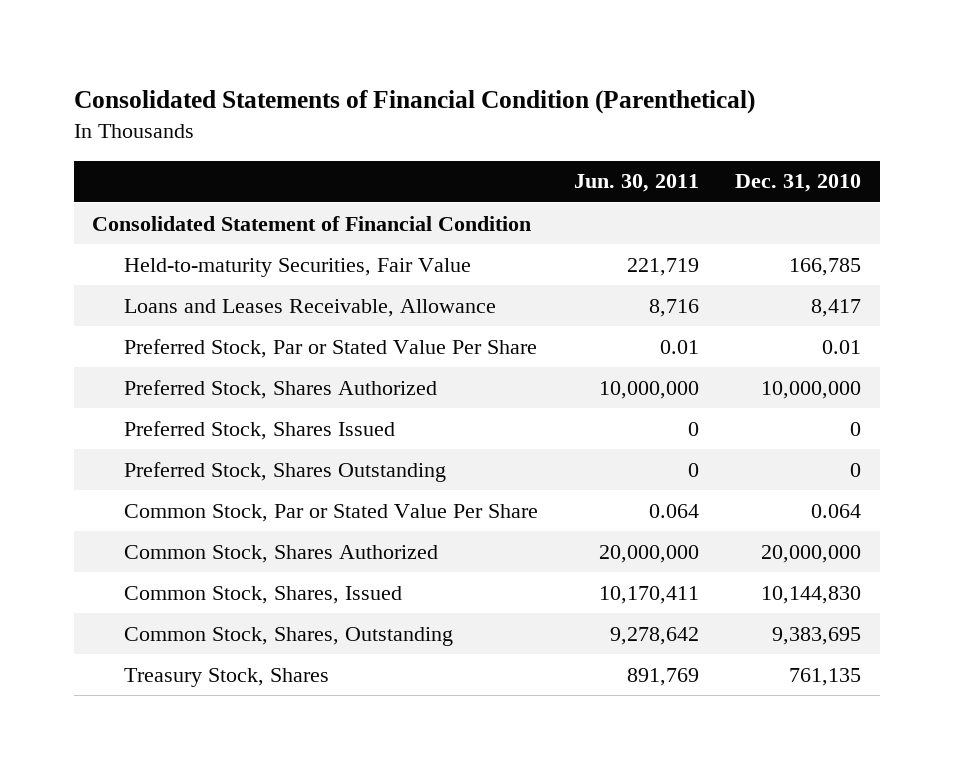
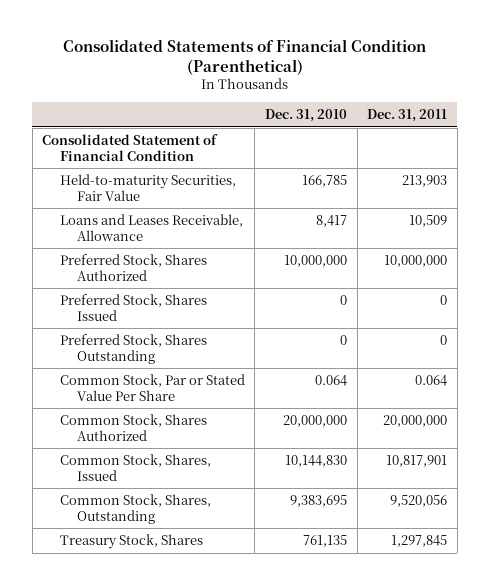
[574,174,700,193] Jun. 30, 2011 -> none
none -> [367,109,448,123] Dec. 31, 2011
[123,338,537,358] Preferred Stock, Par or Stated Value Per Share -> none

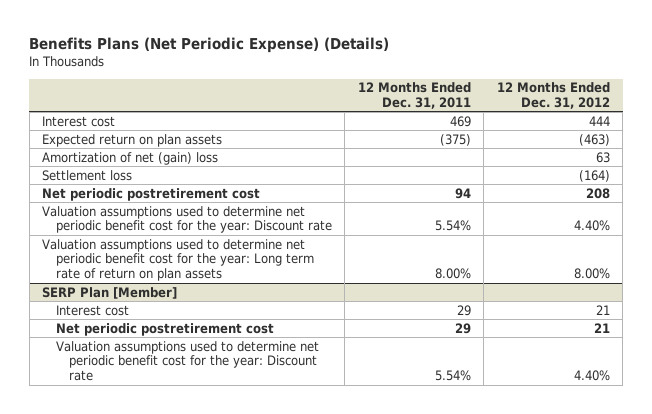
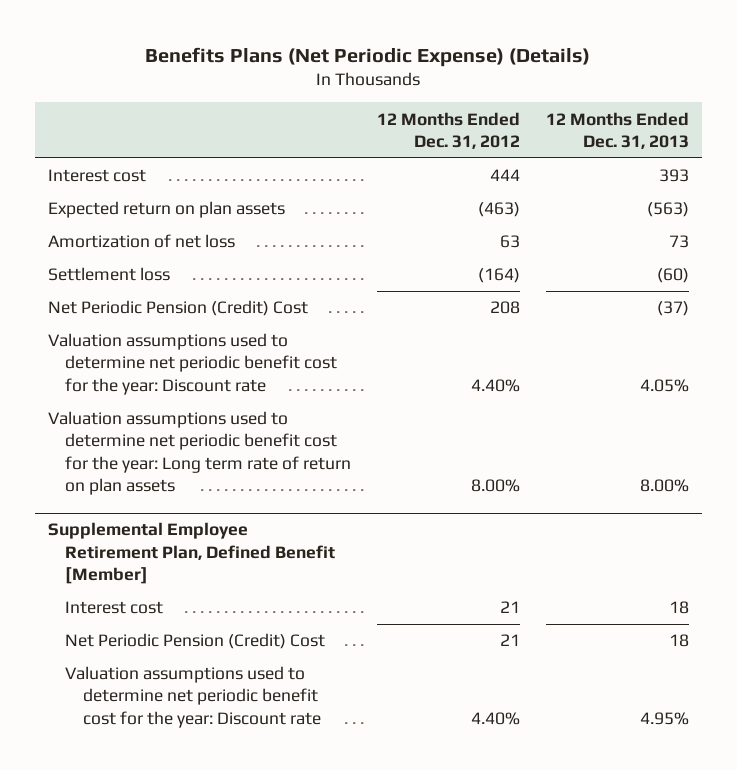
[357,82,471,110] 12 Months Ended Dec. 31, 2011 -> none
none -> [545,111,689,149] 12 Months Ended Dec. 31, 2013
[42,151,219,165] Amortization of net (gain) loss -> [47,234,235,249] Amortization of net loss
[42,187,261,201] Net periodic postretirement cost -> [47,300,308,317] Net Periodic Pension (Credit) Cost
[42,286,178,299] SERP Plan [Member] -> none
none -> [47,522,336,585] Supplemental Employee Retirement Plan, Defined Benefit [Member]
[55,322,274,336] Net periodic postretirement cost -> [65,633,326,650] Net Periodic Pension (Credit) Cost

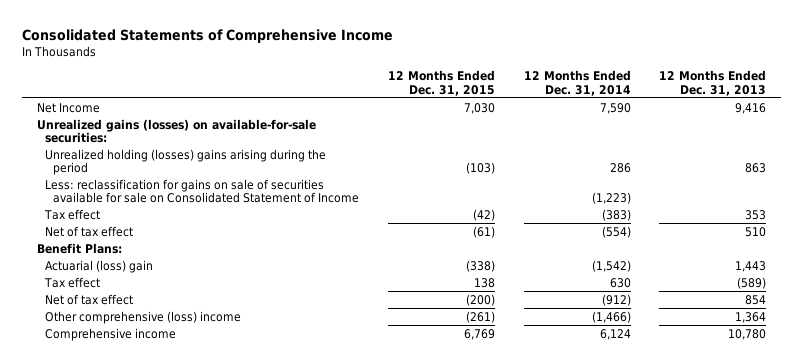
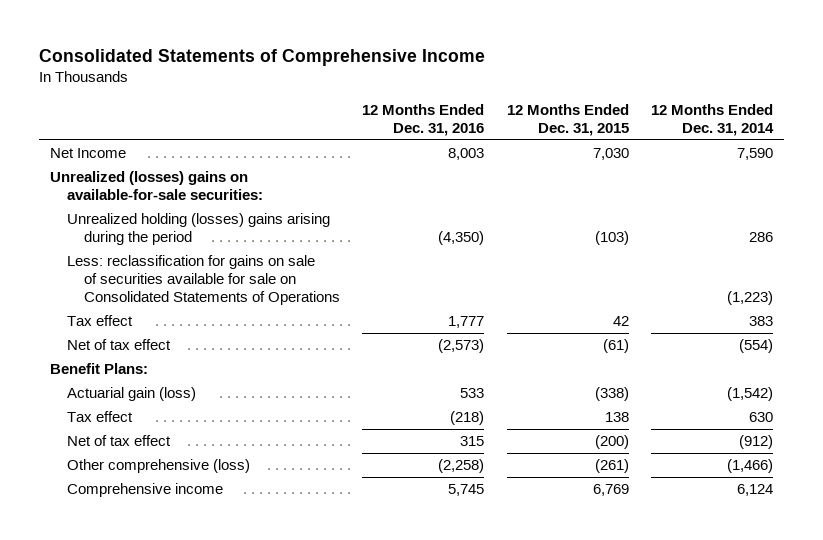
[659,70,767,96] 12 Months Ended Dec. 31, 2013 -> none
none -> [362,103,485,136] 12 Months Ended Dec. 31, 2016
[36,118,316,144] Unrealized gains (losses) on available-for-sale securities: -> [49,171,263,201] Unrealized (losses) gains on available-for-sale securities:
[44,178,360,204] Less: reclassification for gains on sale of securities available for sale on Consolidated Statement of Income -> [66,255,340,306] Less: reclassification for gains on sale of securities available for sale on Consolidated Statements of Operations
[472,208,495,221] (42) -> [612,316,629,327] 42
[601,208,631,221] (383) -> [749,316,774,327] 383
[44,259,153,273] Actuarial (loss) gain -> [66,387,196,402] Actuarial gain (loss)
[44,310,241,324] Other comprehensive (loss) income -> [66,459,250,474] Other comprehensive (loss)

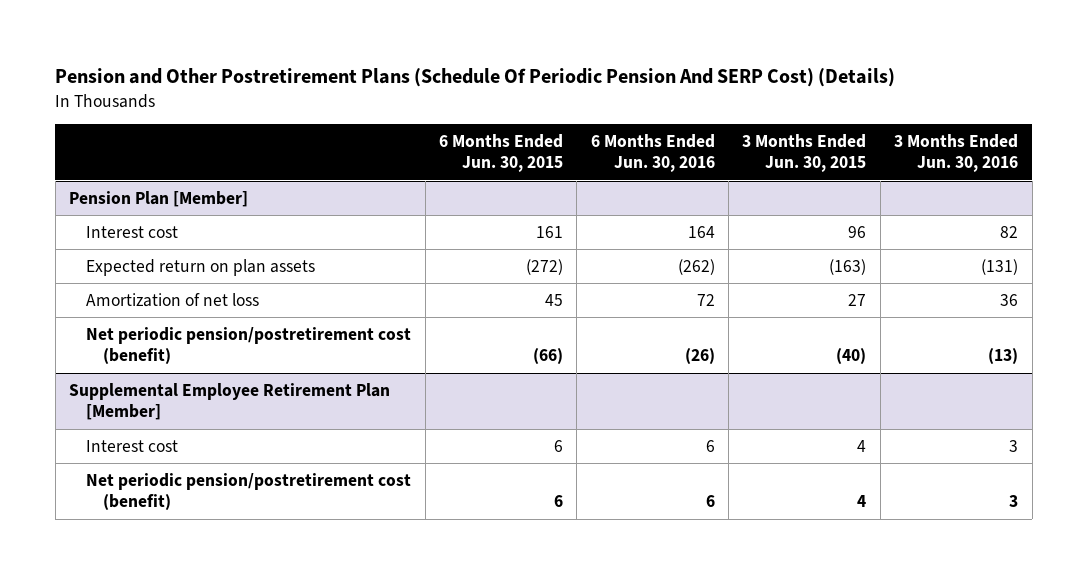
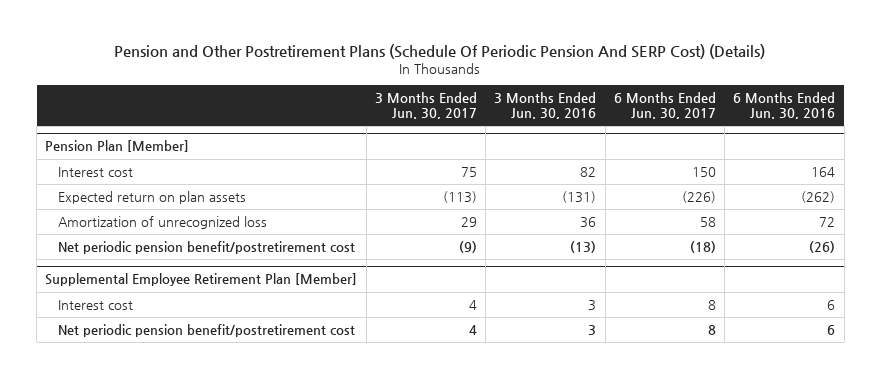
[438,133,563,173] 6 Months Ended Jun. 30, 2015 -> none
[742,133,867,173] 3 Months Ended Jun. 30, 2015 -> none
none -> [374,91,477,120] 3 Months Ended Jun. 30, 2017
none -> [613,91,716,120] 6 Months Ended Jun. 30, 2017
[86,292,260,307] Amortization of net loss -> [57,215,267,229] Amortization of unrecognized loss
[86,326,412,365] Net periodic pension/postretirement cost (benefit) -> [57,240,355,254] Net periodic pension benefit/postretirement cost
[86,472,412,511] Net periodic pension/postretirement cost (benefit) -> [57,323,355,337] Net periodic pension benefit/postretirement cost

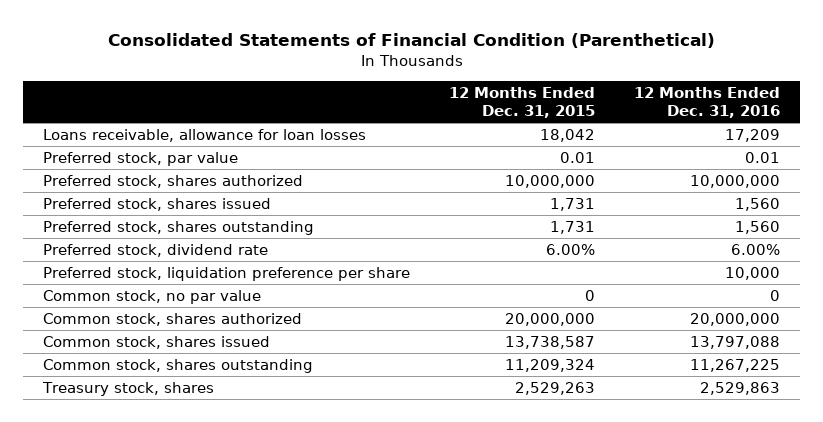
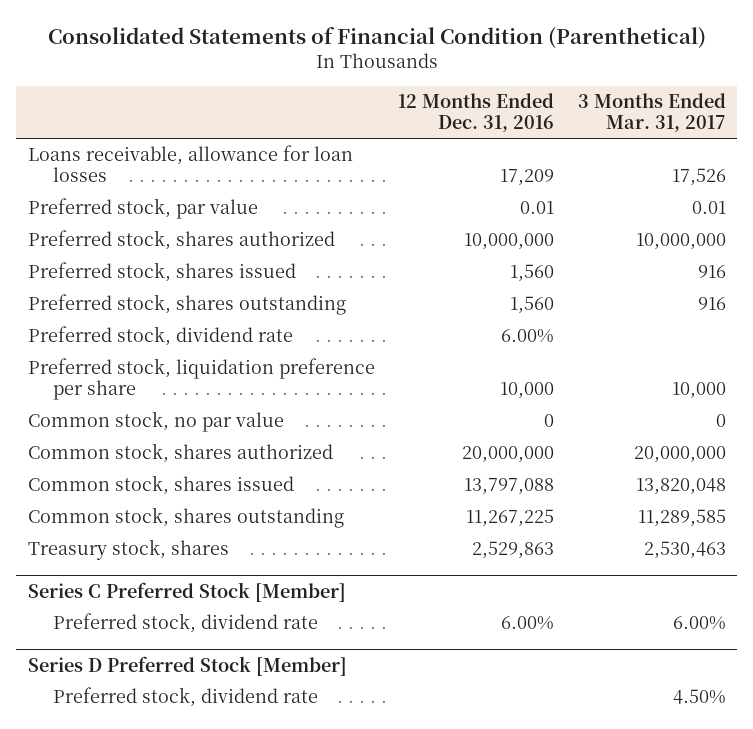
[449,86,596,119] 12 Months Ended Dec. 31, 2015 -> none
none -> [577,92,726,133] 3 Months Ended Mar. 31, 2017
none -> [27,581,346,602] Series C Preferred Stock [Member]
none -> [53,613,319,634] Preferred stock, dividend rate
none -> [27,655,347,676] Series D Preferred Stock [Member]
none -> [53,687,319,708] Preferred stock, dividend rate

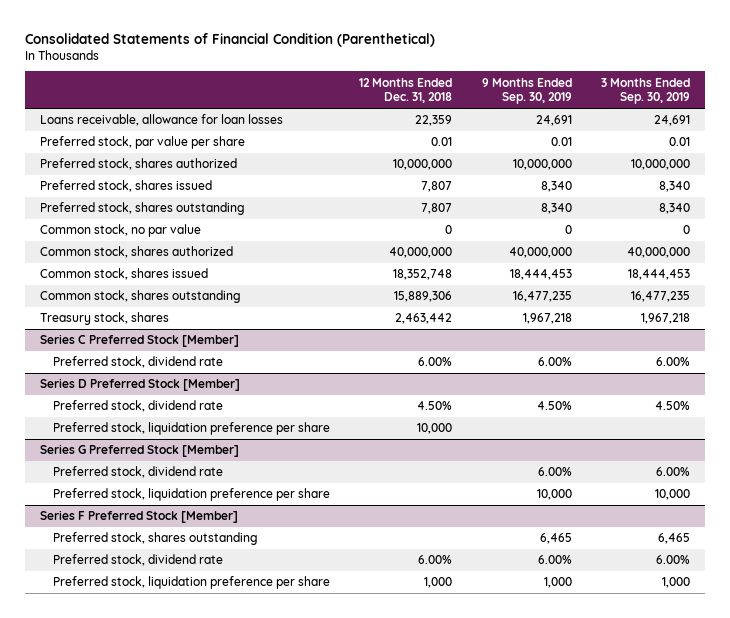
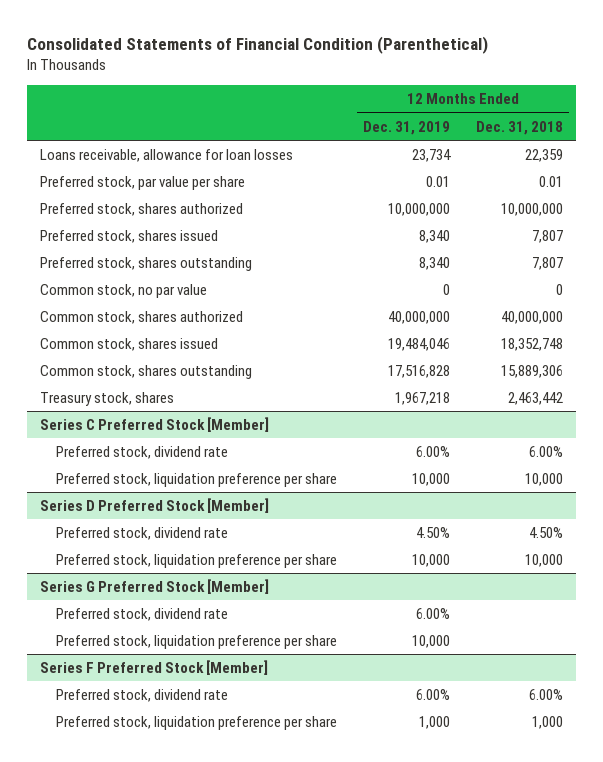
[481,77,572,105] 9 Months Ended Sep. 30, 2019 -> none
[600,77,690,105] 3 Months Ended Sep. 30, 2019 -> none
none -> [363,120,451,135] Dec. 31, 2019
none -> [56,472,338,487] Preferred stock, liquidation preference per share
[52,532,258,546] Preferred stock, shares outstanding -> none

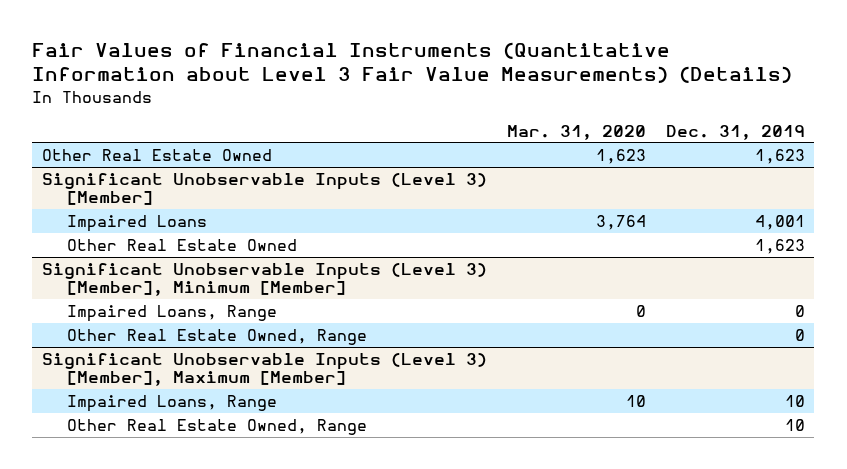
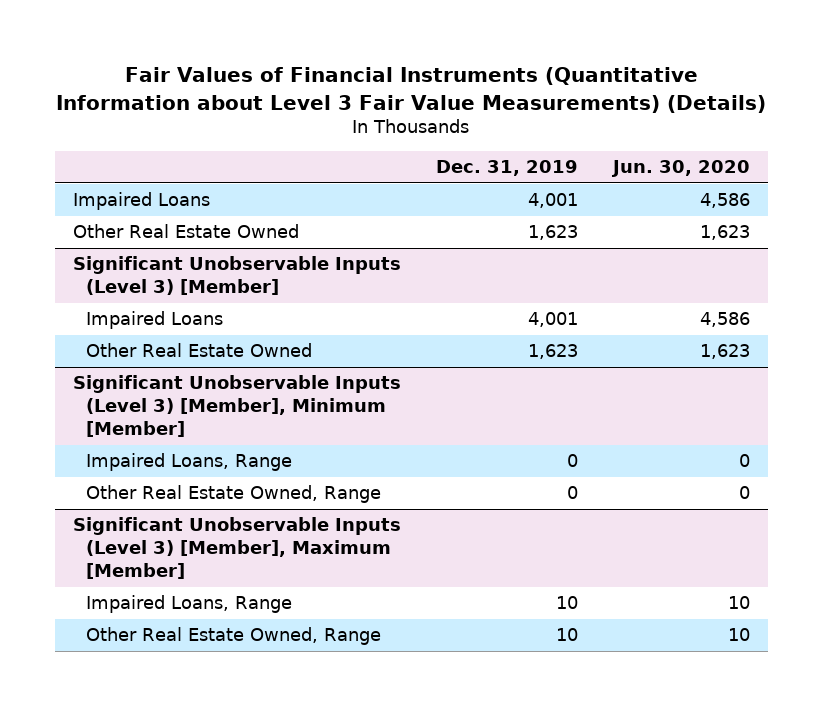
[506,124,646,140] Mar. 31, 2020 -> none
none -> [611,160,751,178] Jun. 30, 2020
none -> [72,192,210,211] Impaired Loans

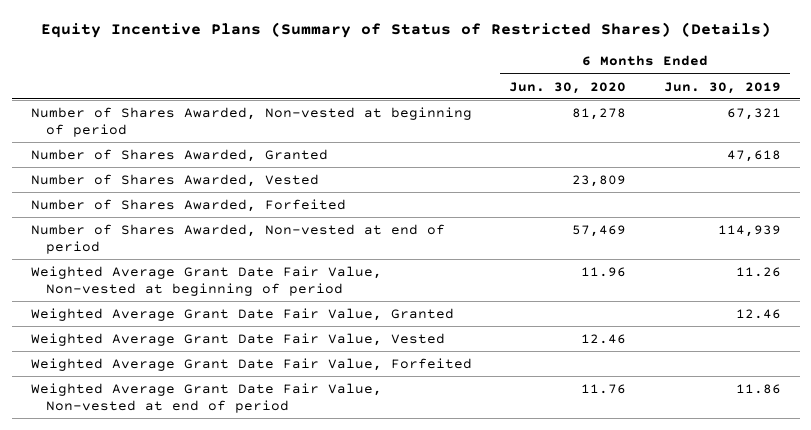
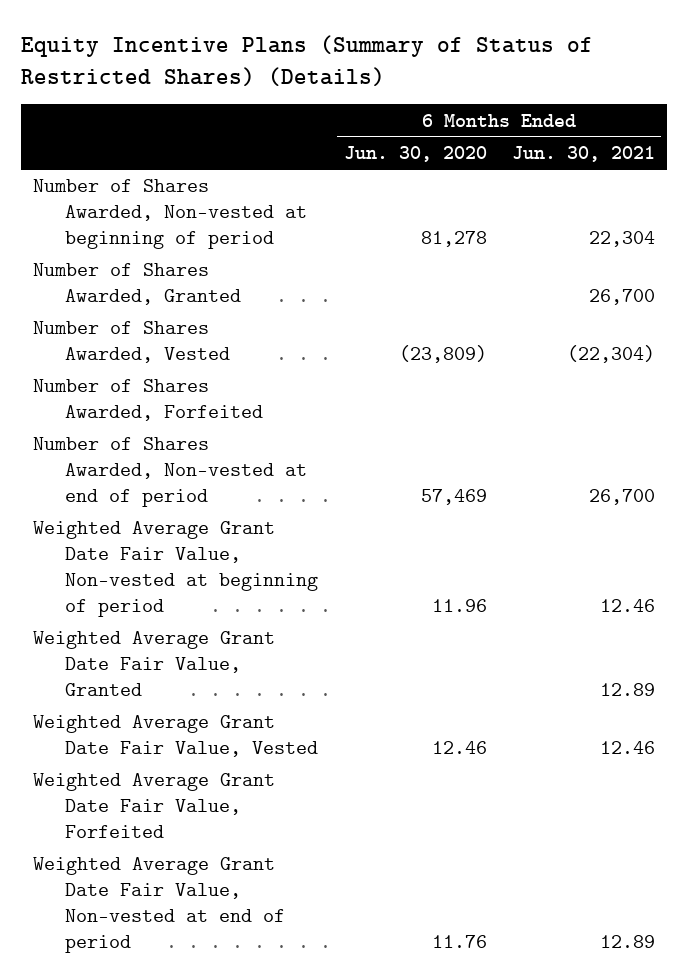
[663,81,781,94] Jun. 30, 2019 -> none
none -> [511,146,655,163] Jun. 30, 2021
[572,174,627,187] 23,809 -> [398,345,487,364] (23,809)

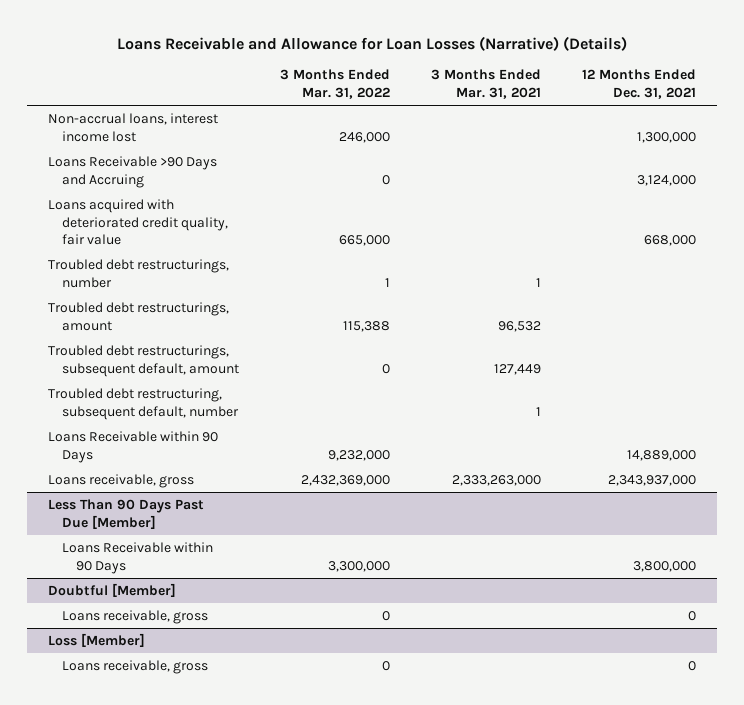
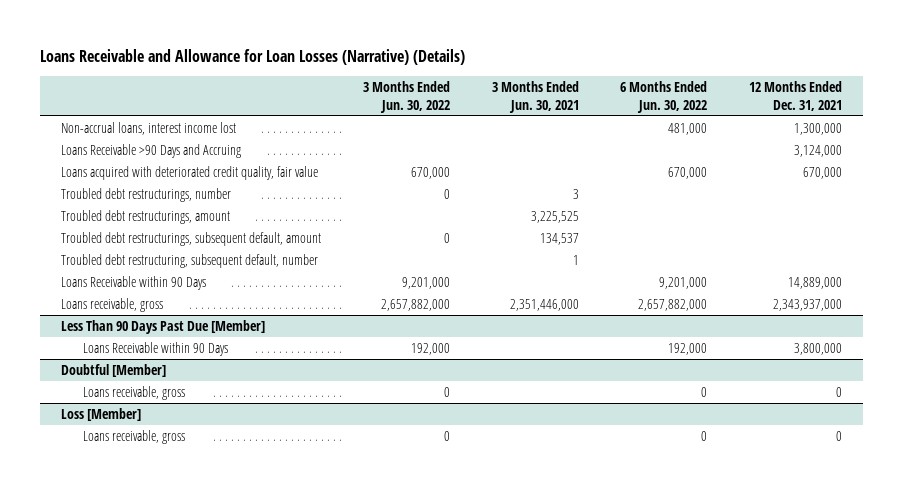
[279,69,390,99] 3 Months Ended Mar. 31, 2022 -> none
[430,69,541,99] 3 Months Ended Mar. 31, 2021 -> none
none -> [362,81,450,113] 3 Months Ended Jun. 30, 2022
none -> [491,81,579,113] 3 Months Ended Jun. 30, 2021
none -> [620,81,708,113] 6 Months Ended Jun. 30, 2022
[644,235,697,247] 668,000 -> [803,167,843,180] 670,000

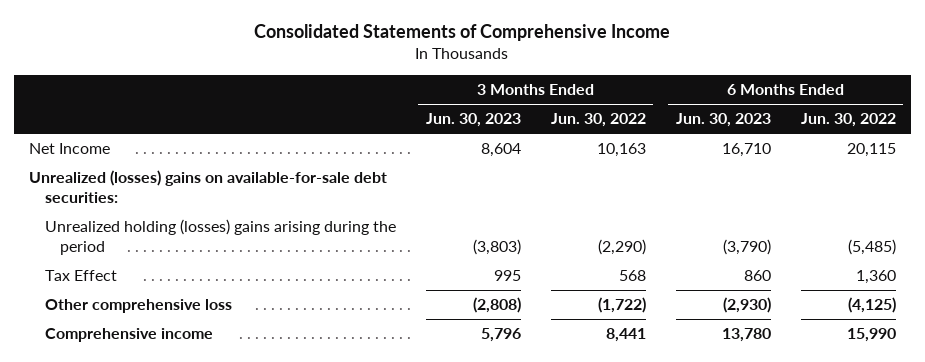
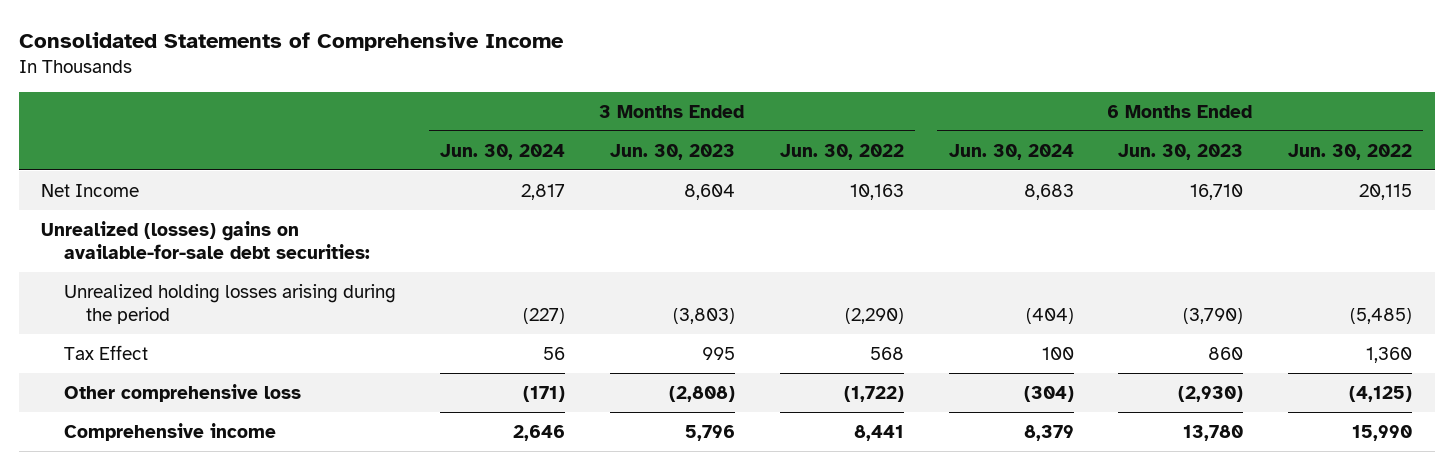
none -> [440,143,566,160] Jun. 30, 2024
none -> [948,143,1074,160] Jun. 30, 2024
[44,219,396,256] Unrealized holding (losses) gains arising during the period -> [63,283,396,325] Unrealized holding losses arising during the period

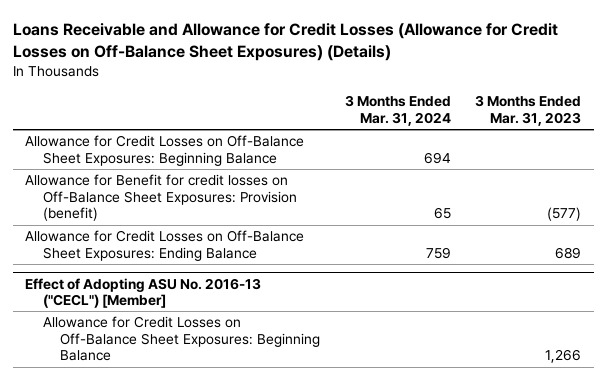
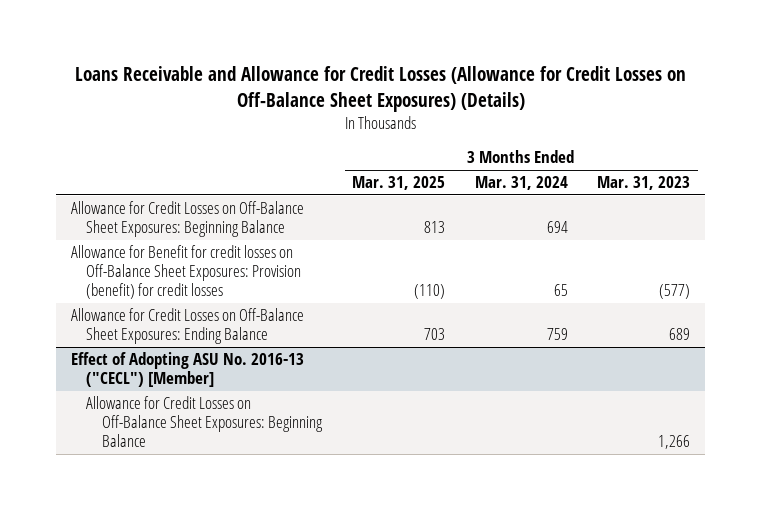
none -> [352,176,446,191] Mar. 31, 2025
[25,174,297,222] Allowance for Benefit for credit losses on Off-Balance Sheet Exposures: Provision (benefit) -> [70,245,302,300] Allowance for Benefit for credit losses on Off-Balance Sheet Exposures: Provision (benefit) for credit losses

